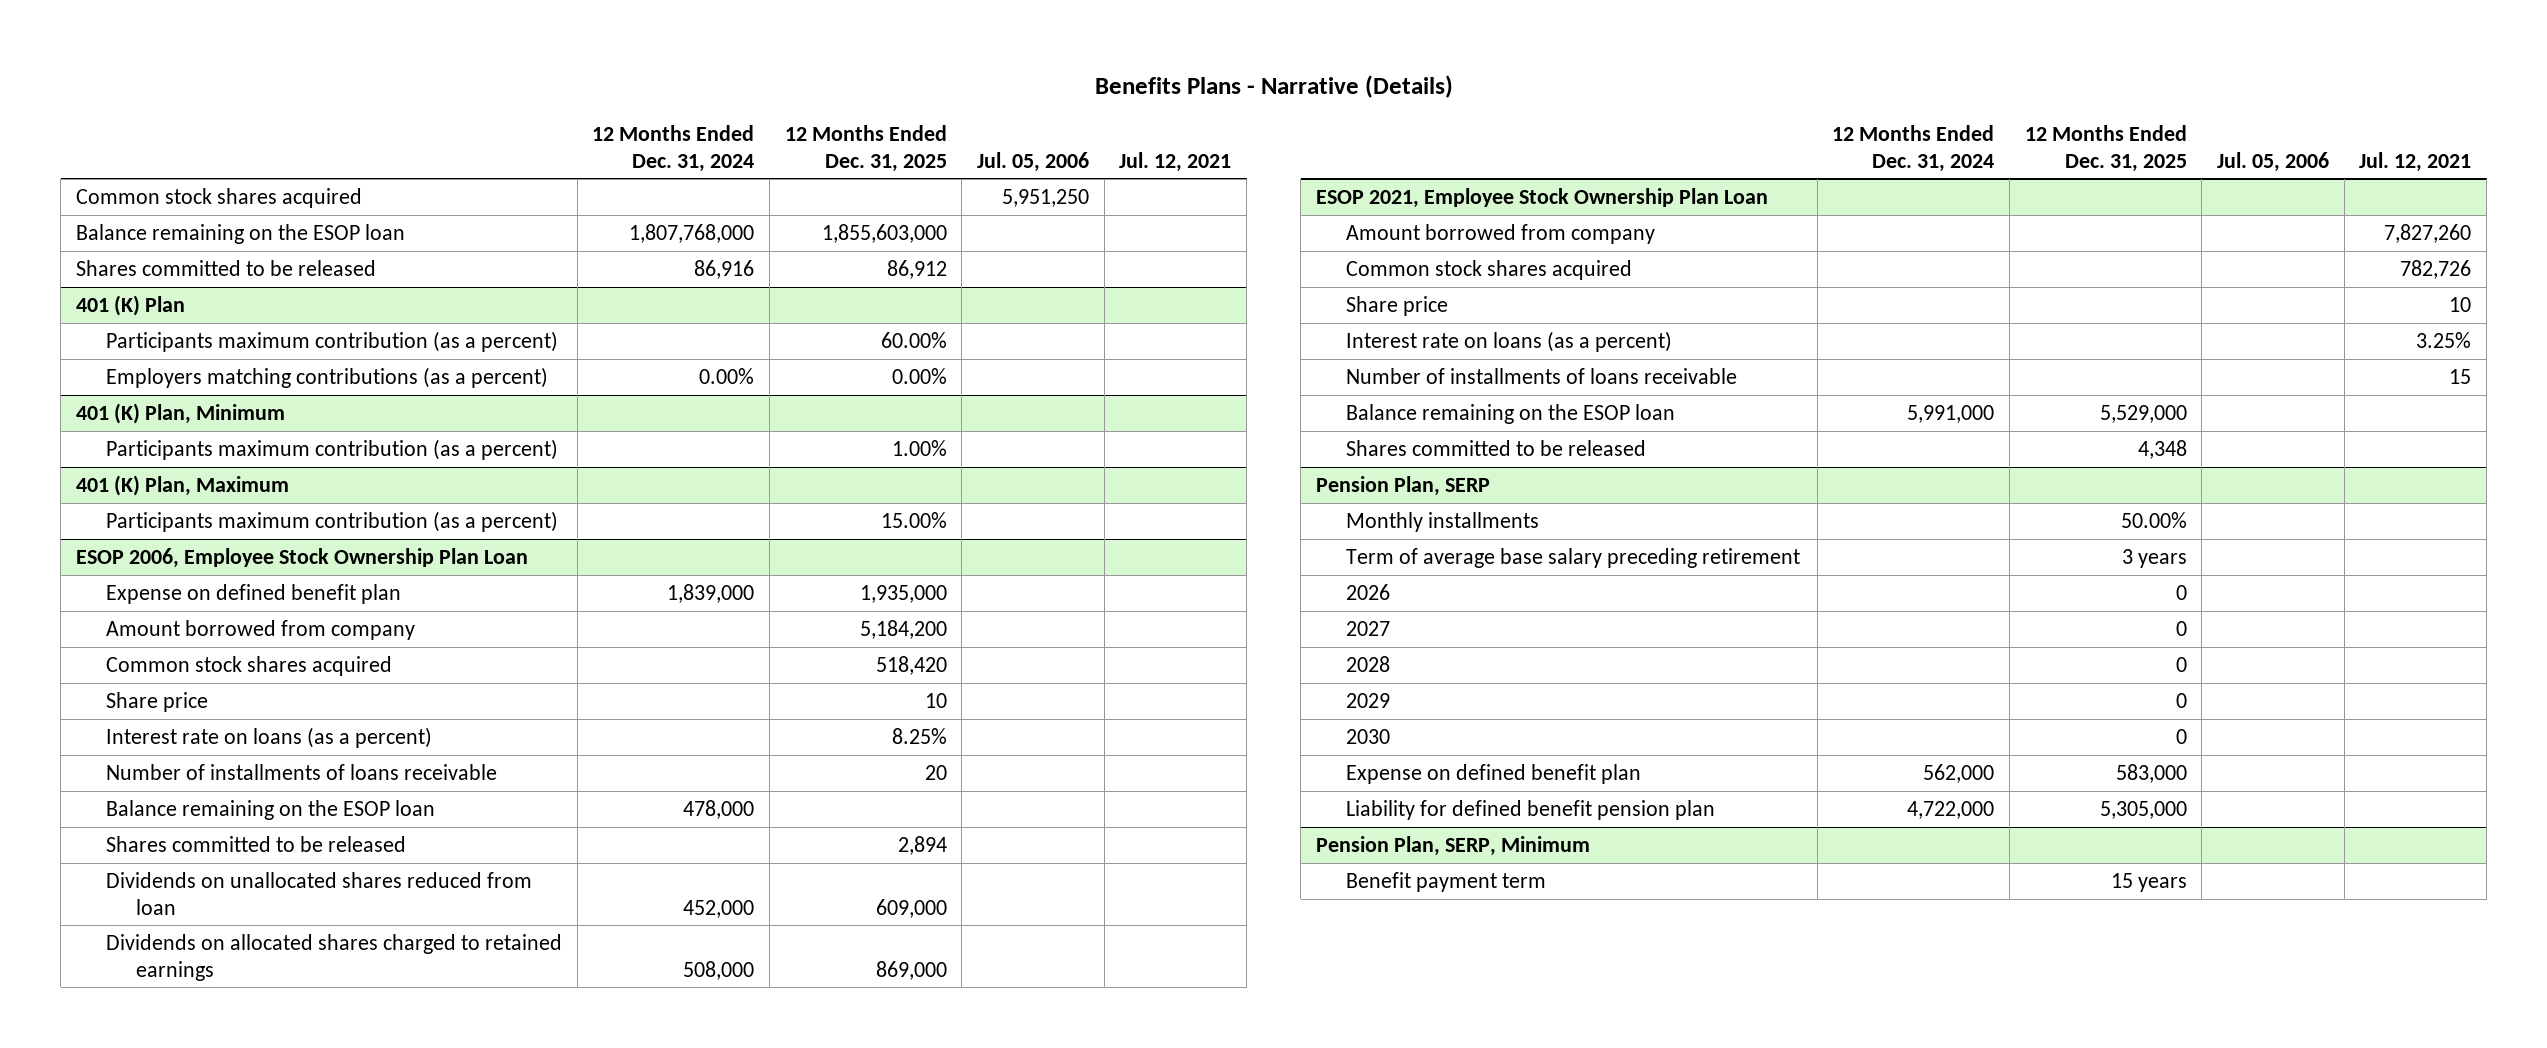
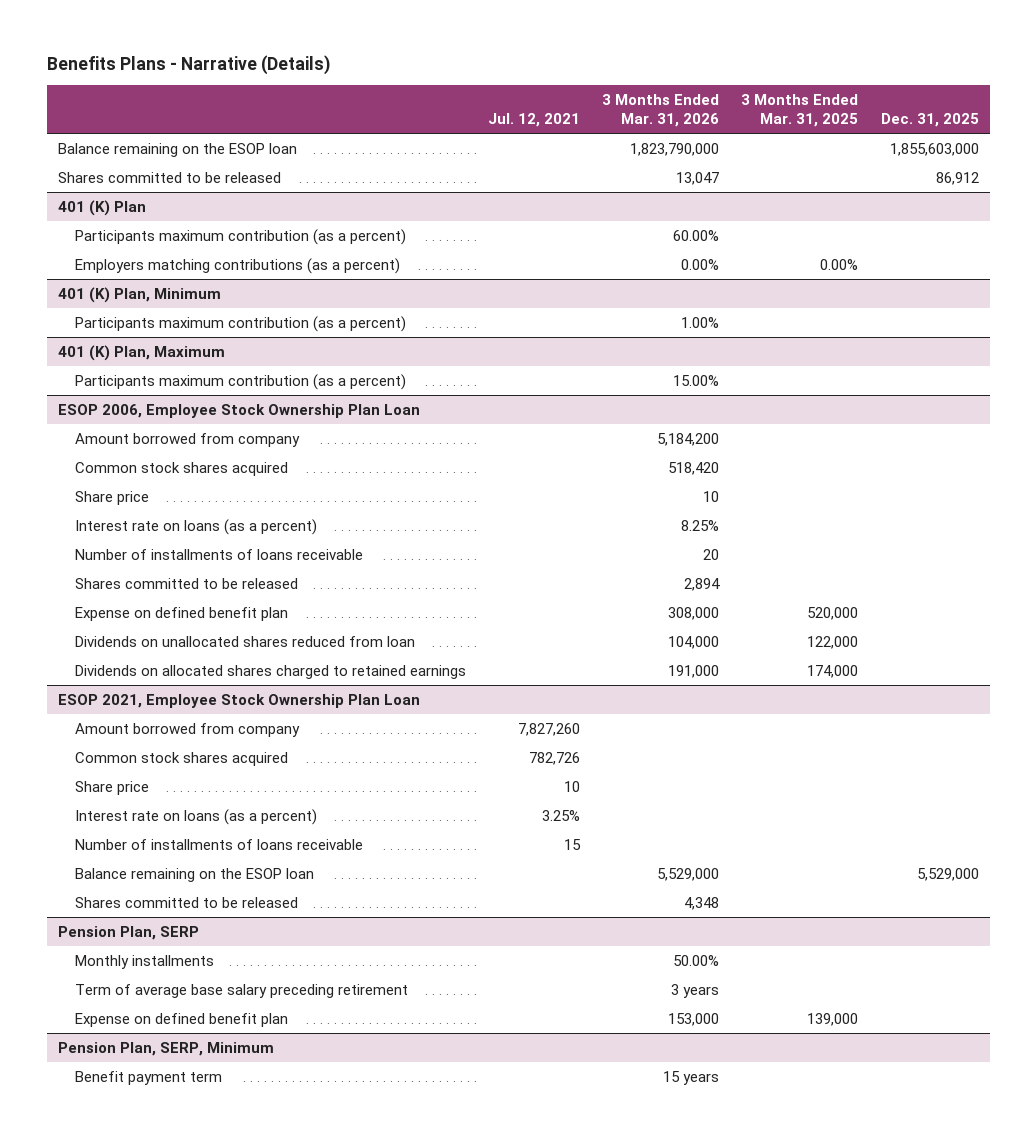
[592,124,755,172] 12 Months Ended Dec. 31, 2024 -> none
[784,124,947,172] 12 Months Ended Dec. 31, 2025 -> none
[977,151,1090,172] Jul. 05, 2006 -> none
none -> [602,93,720,127] 3 Months Ended Mar. 31, 2026
none -> [741,93,859,127] 3 Months Ended Mar. 31, 2025
none -> [880,112,979,127] Dec. 31, 2025
[75,187,362,208] Common stock shares acquired -> none
[105,799,435,820] Balance remaining on the ESOP loan -> none
[105,583,401,604] Expense on defined benefit plan -> [75,606,289,621] Expense on defined benefit plan
[1345,583,1390,600] 2026 -> none
[1345,620,1390,636] 2027 -> none
[1345,655,1390,672] 2028 -> none
[1345,692,1390,708] 2029 -> none
[1345,728,1390,744] 2030 -> none
[1345,799,1715,820] Liability for defined benefit pension plan -> none

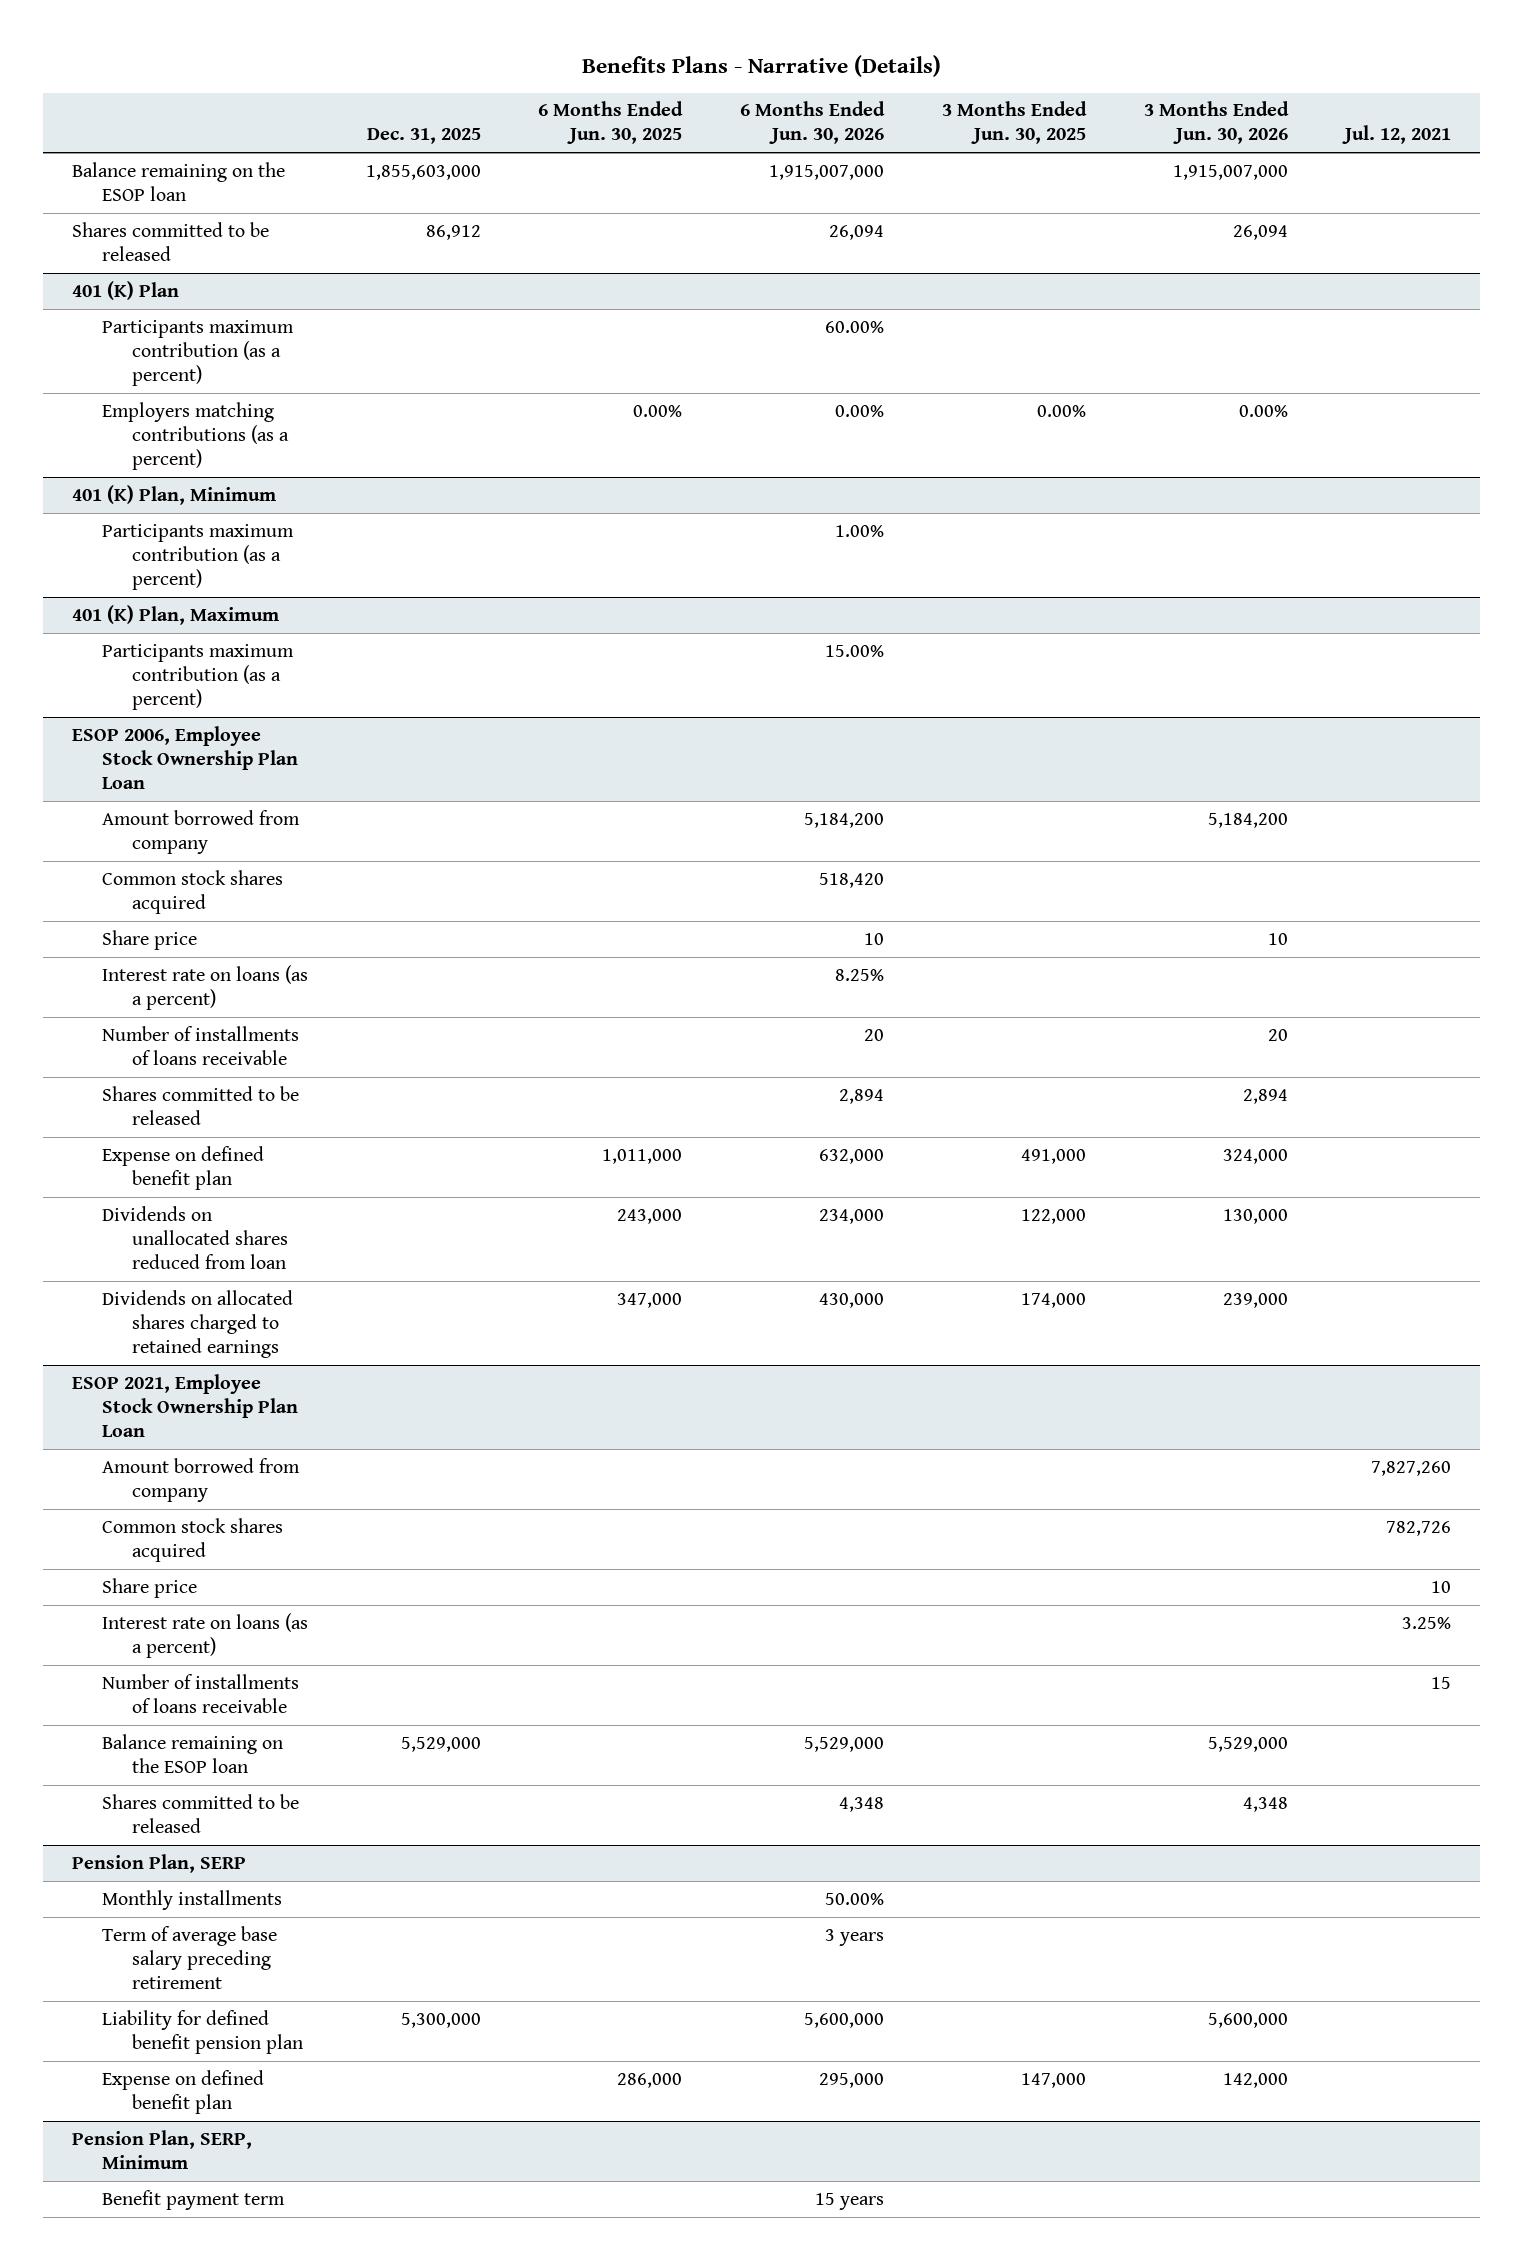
[602,93,720,127] 3 Months Ended Mar. 31, 2026 -> none
[741,93,859,127] 3 Months Ended Mar. 31, 2025 -> none
none -> [538,101,684,145] 6 Months Ended Jun. 30, 2025
none -> [740,101,886,145] 6 Months Ended Jun. 30, 2026
none -> [941,101,1087,145] 3 Months Ended Jun. 30, 2025
none -> [1143,101,1289,145] 3 Months Ended Jun. 30, 2026
none -> [101,2009,303,2054] Liability for defined benefit pension plan

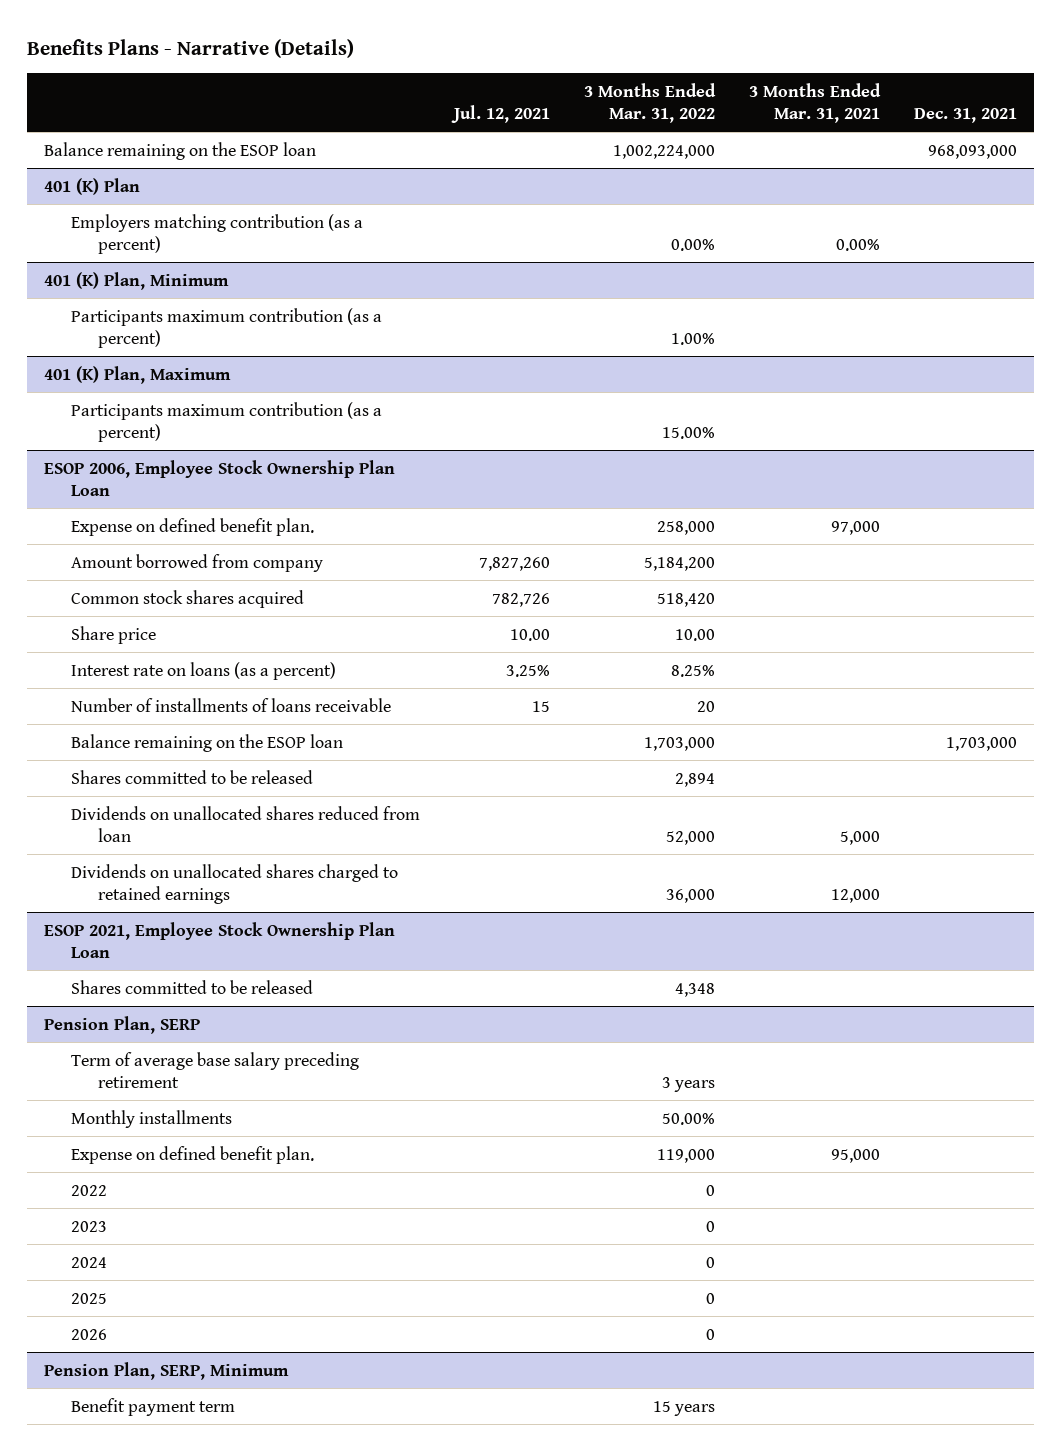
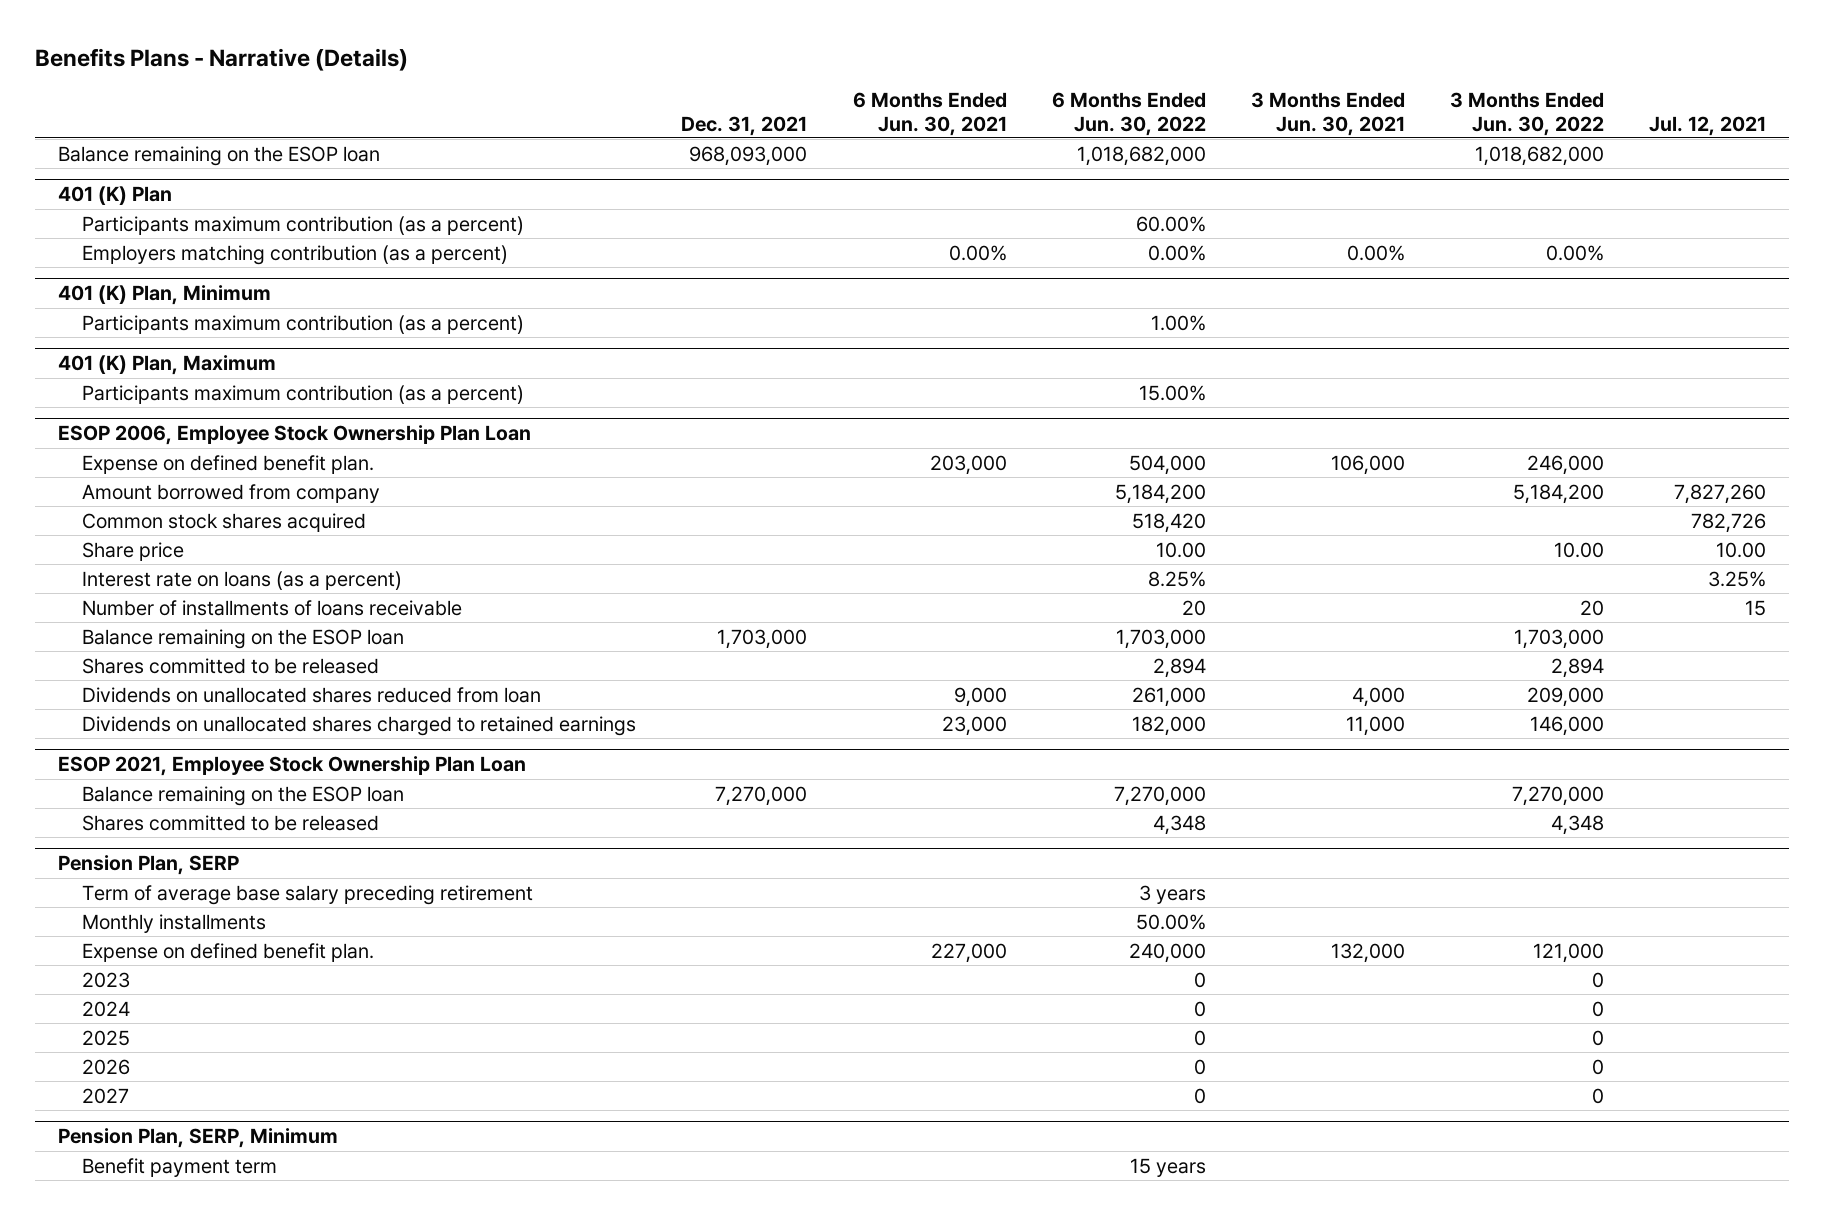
[584,82,717,123] 3 Months Ended Mar. 31, 2022 -> none
[749,82,882,123] 3 Months Ended Mar. 31, 2021 -> none
none -> [852,92,1007,136] 6 Months Ended Jun. 30, 2021
none -> [1051,92,1206,136] 6 Months Ended Jun. 30, 2022
none -> [1250,92,1405,136] 3 Months Ended Jun. 30, 2021
none -> [1450,92,1605,136] 3 Months Ended Jun. 30, 2022
none -> [82,215,525,235] Participants maximum contribution (as a percent)
none -> [82,785,405,806] Balance remaining on the ESOP loan
[71,1184,108,1196] 2022 -> none
none -> [82,1087,130,1104] 2027

